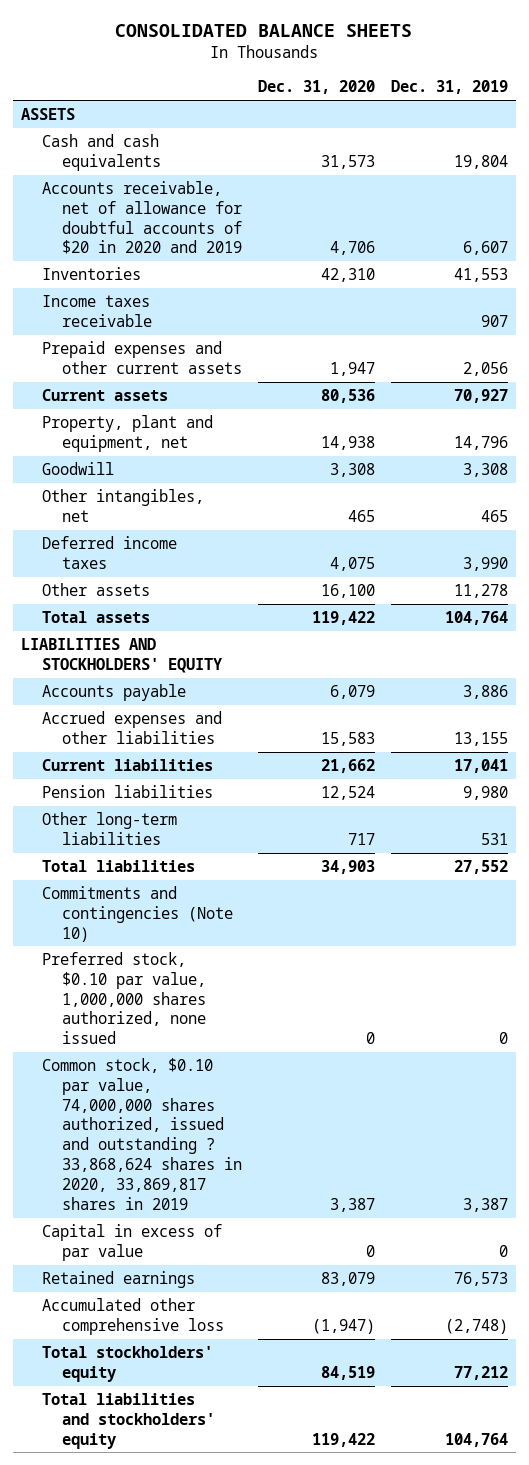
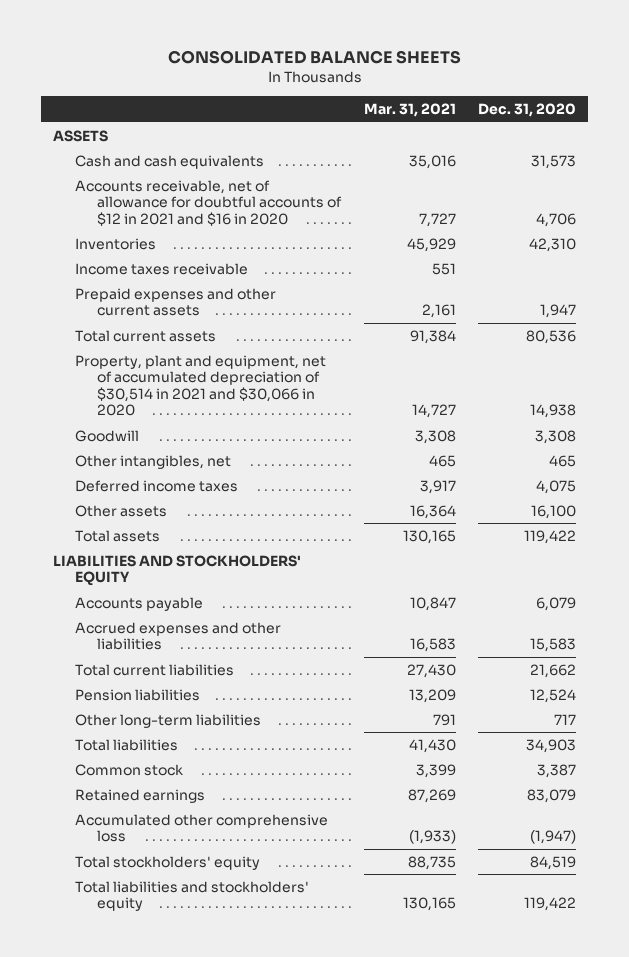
[390,80,508,95] Dec. 31, 2019 -> none
none -> [363,103,456,118] Mar. 31, 2021
[41,180,242,255] Accounts receivable, net of allowance for doubtful accounts of $20 in 2020 and 2019 -> [74,179,343,226] Accounts receivable, net of allowance for doubtful accounts of $12 in 2021 and $16 in 2020
[41,388,168,401] Current assets -> [74,329,216,342] Total current assets
[41,414,213,452] Property, plant and equipment, net -> [74,354,326,417] Property, plant and equipment, net of accumulated depreciation of $30,514 in 2021 and $30,066 in 2020
[41,758,213,771] Current liabilities -> [74,663,234,676] Total current liabilities
[41,885,233,942] Commitments and contingencies (Note 10) -> none
[41,951,206,1045] Preferred stock, $0.10 par value, 1,000,000 shares authorized, none issued -> none
[41,1223,222,1261] Capital in excess of par value -> none
[41,1057,242,1210] Common stock, $0.10 par value, 74,000,000 shares authorized, issued and outstanding ? 33,868,624 shares in 2020, 33,869,817 shares in 2019 -> [74,763,183,776] Common stock

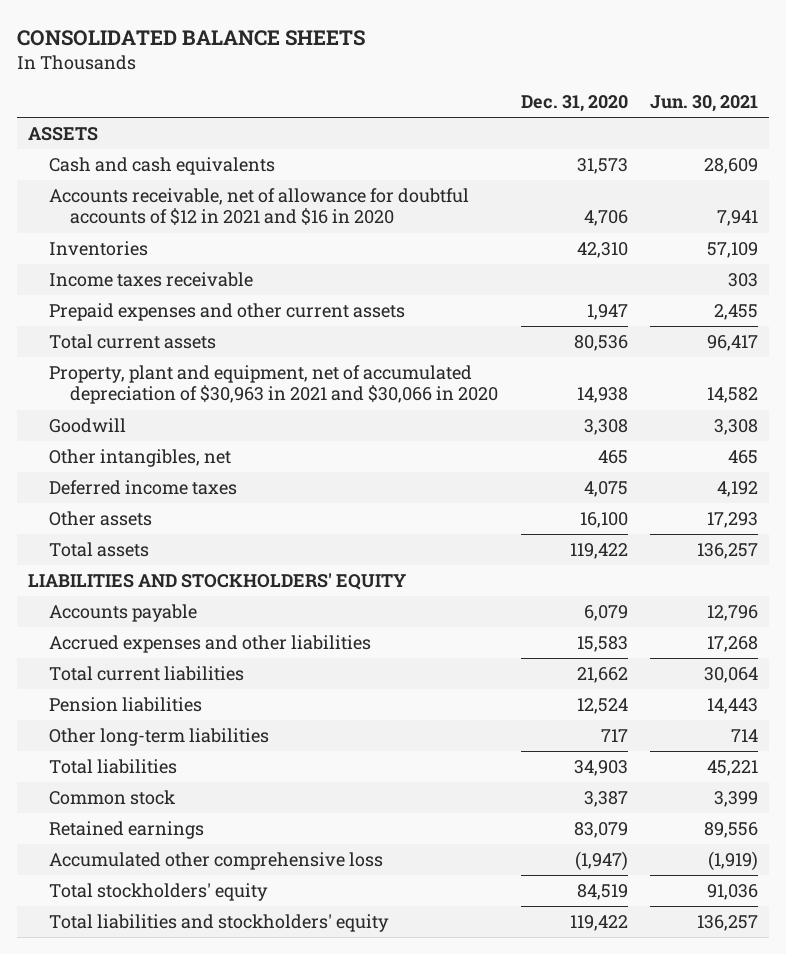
[363,103,456,118] Mar. 31, 2021 -> none
none -> [649,95,758,113] Jun. 30, 2021
[74,354,326,417] Property, plant and equipment, net of accumulated depreciation of $30,514 in 2021 and $30,066 in 2020 -> [49,364,499,405] Property, plant and equipment, net of accumulated depreciation of $30,963 in 2021 and $30,066 in 2020

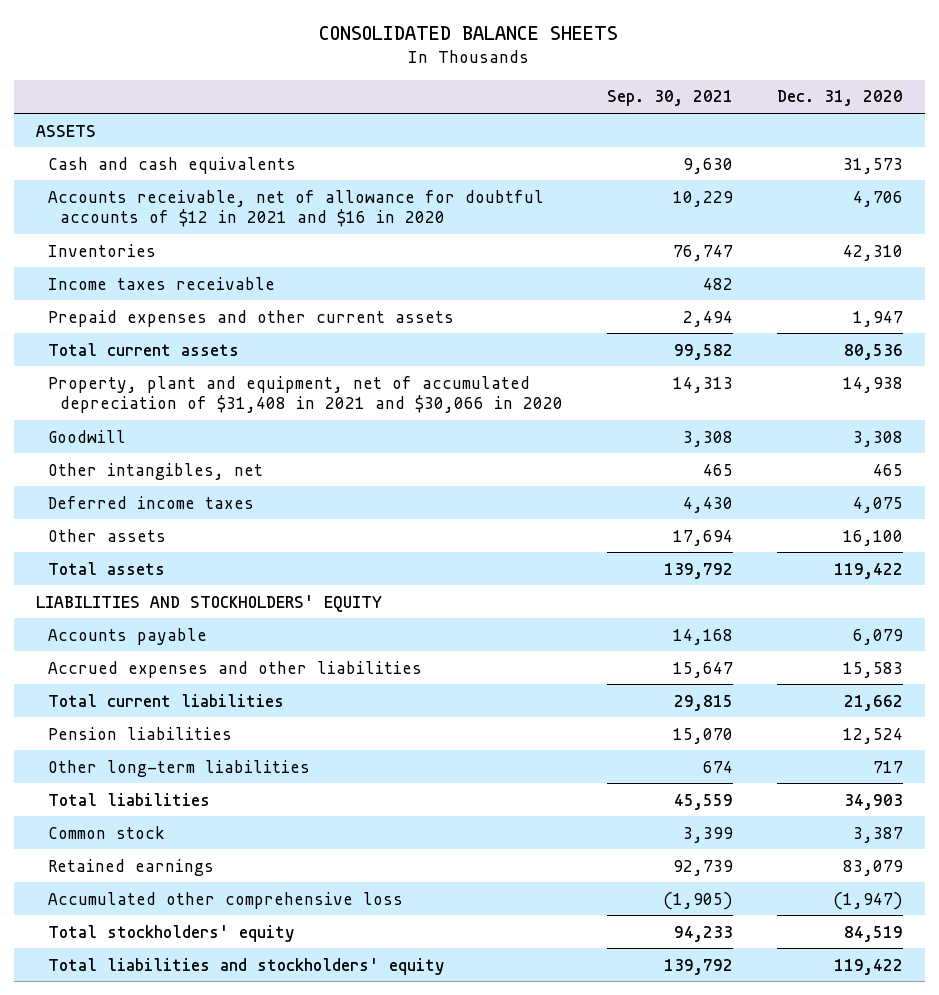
[649,95,758,113] Jun. 30, 2021 -> none
none -> [607,90,734,107] Sep. 30, 2021
[49,364,499,405] Property, plant and equipment, net of accumulated depreciation of $30,963 in 2021 and $30,066 in 2020 -> [47,375,564,414] Property, plant and equipment, net of accumulated depreciation of $31,408 in 2021 and $30,066 in 2020

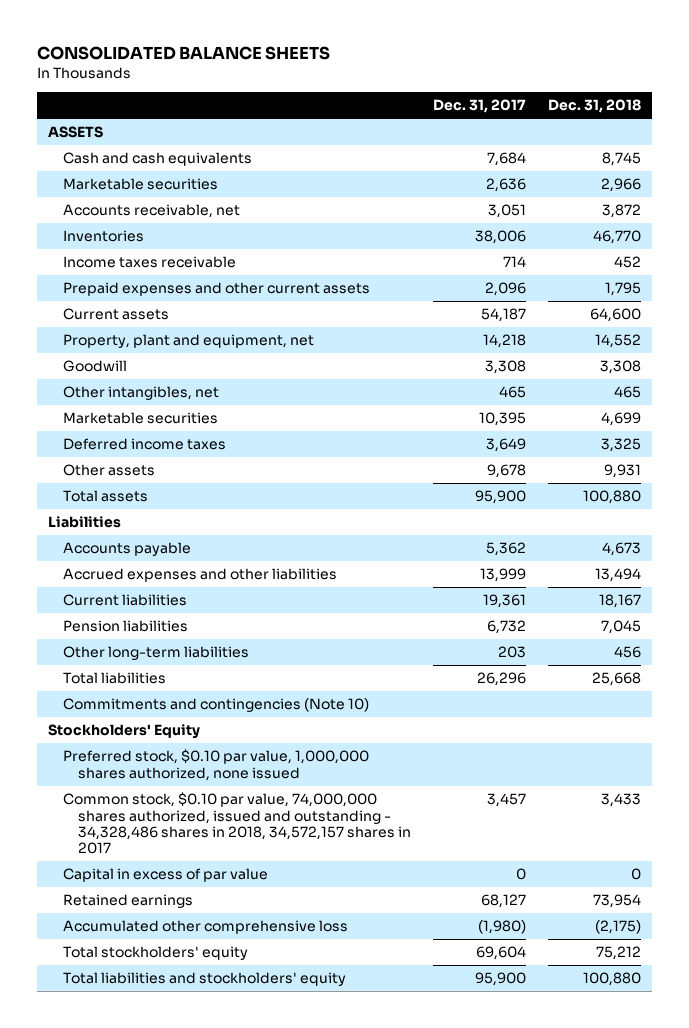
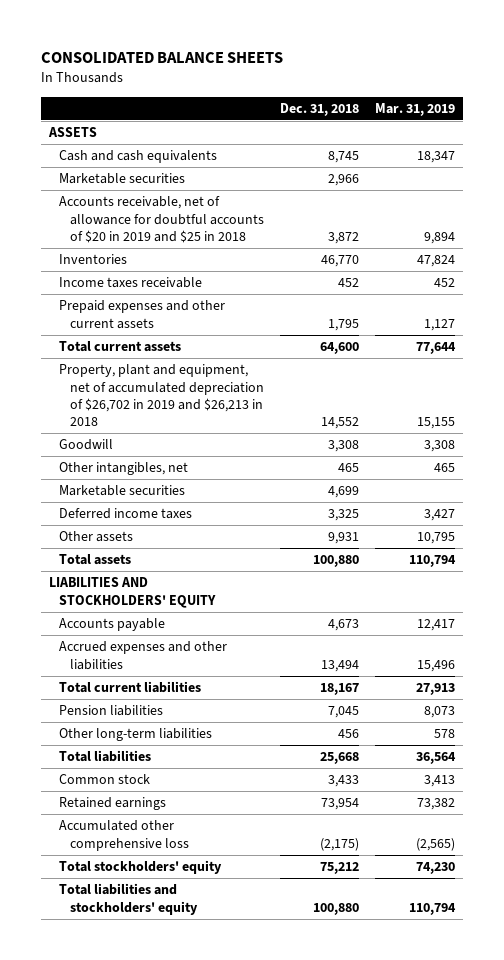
[433,99,527,114] Dec. 31, 2017 -> none
none -> [374,102,455,116] Mar. 31, 2019
[62,204,240,219] Accounts receivable, net -> [59,196,264,243] Accounts receivable, net of allowance for doubtful accounts of $20 in 2019 and $25 in 2018
[62,308,169,321] Current assets -> [59,341,182,353] Total current assets
[62,334,314,349] Property, plant and equipment, net -> [59,364,264,427] Property, plant and equipment, net of accumulated depreciation of $26,702 in 2019 and $26,213 in 2018
[47,516,121,529] Liabilities -> none
none -> [49,577,217,608] LIABILITIES AND STOCKHOLDERS' EQUITY
[62,594,187,607] Current liabilities -> [59,681,202,694] Total current liabilities
[62,698,369,713] Commitments and contingencies (Note 10) -> none
[47,724,200,740] Stockholders' Equity -> none
[62,749,369,781] Preferred stock, $0.10 par value, 1,000,000 shares authorized, none issued -> none
[62,868,268,883] Capital in excess of par value -> none
[62,792,412,855] Common stock, $0.10 par value, 74,000,000 shares authorized, issued and outstanding - 34,328,486 shares in 2018, 34,572,157 shares in 2017 -> [59,774,151,785] Common stock

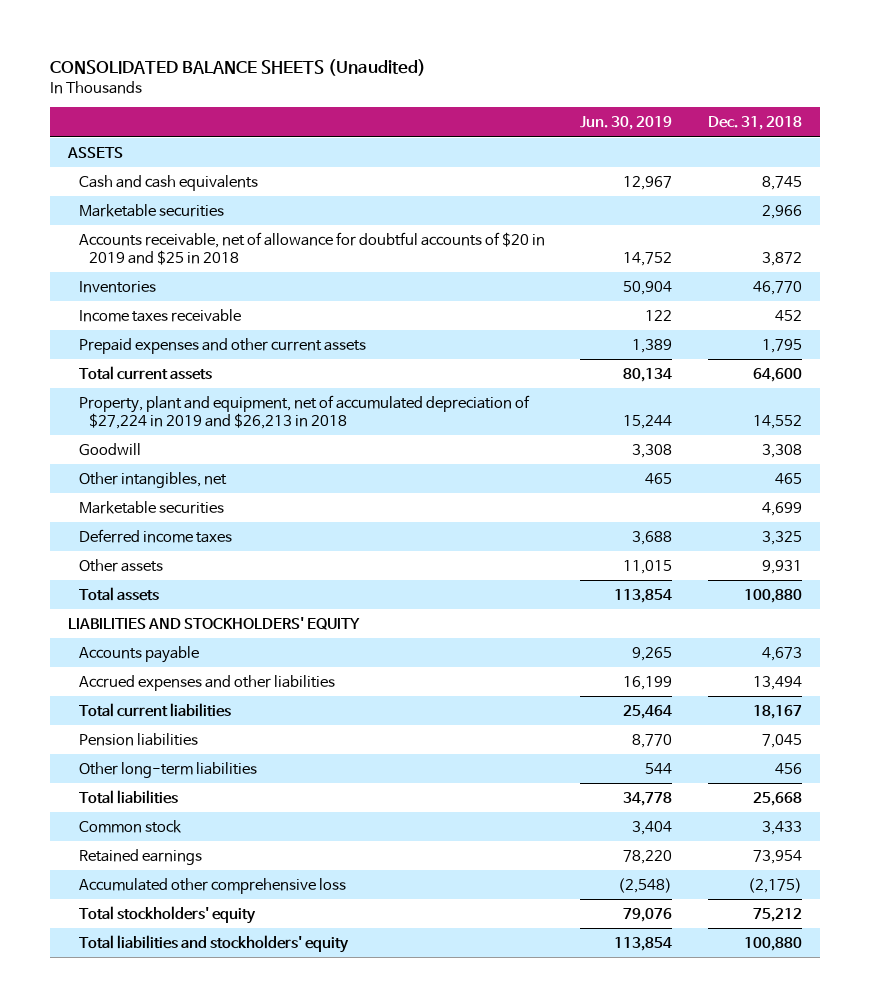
[41,52,284,64] CONSOLIDATED BALANCE SHEETS -> [50,59,427,77] CONSOLIDATED BALANCE SHEETS (Unaudited)
[374,102,455,116] Mar. 31, 2019 -> none
none -> [580,116,673,131] Jun. 30, 2019
[59,364,264,427] Property, plant and equipment, net of accumulated depreciation of $26,702 in 2019 and $26,213 in 2018 -> [78,394,530,429] Property, plant and equipment, net of accumulated depreciation of $27,224 in 2019 and $26,213 in 2018

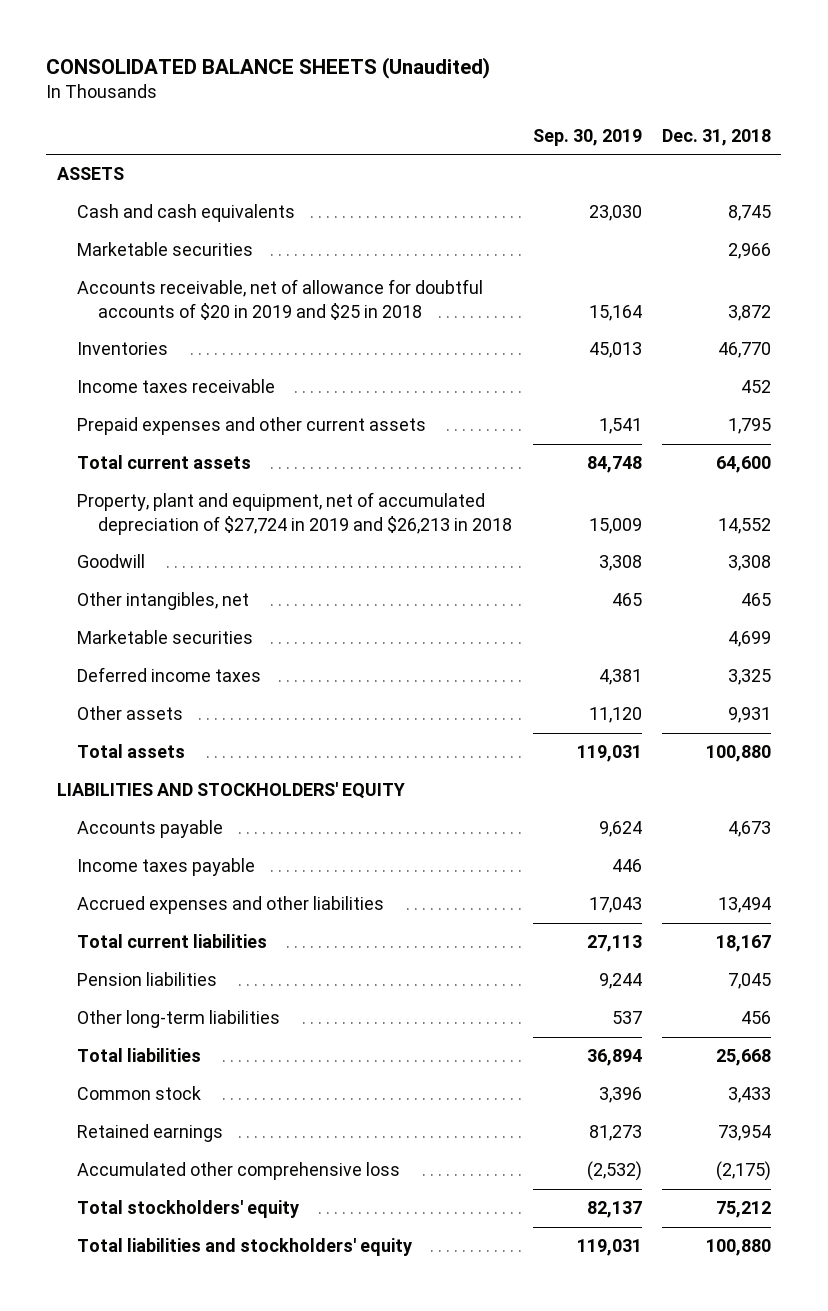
[580,116,673,131] Jun. 30, 2019 -> none
none -> [532,128,642,146] Sep. 30, 2019
[78,394,530,429] Property, plant and equipment, net of accumulated depreciation of $27,224 in 2019 and $26,213 in 2018 -> [77,492,512,535] Property, plant and equipment, net of accumulated depreciation of $27,724 in 2019 and $26,213 in 2018
none -> [77,858,256,877] Income taxes payable

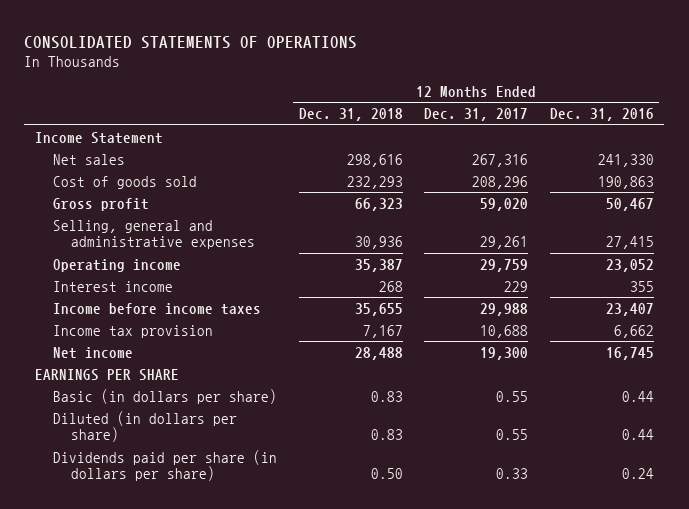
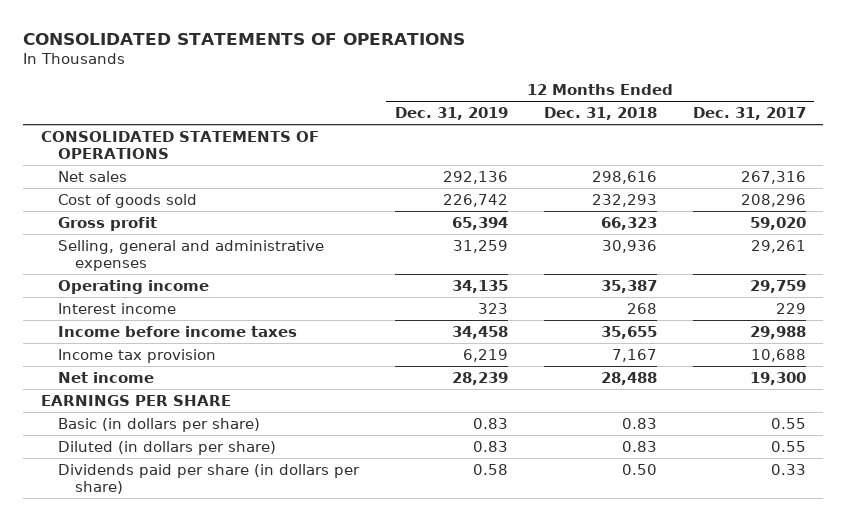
[549,108,654,122] Dec. 31, 2016 -> none
none -> [394,106,508,120] Dec. 31, 2019
[34,131,163,144] Income Statement -> [40,130,319,159] CONSOLIDATED STATEMENTS OF OPERATIONS

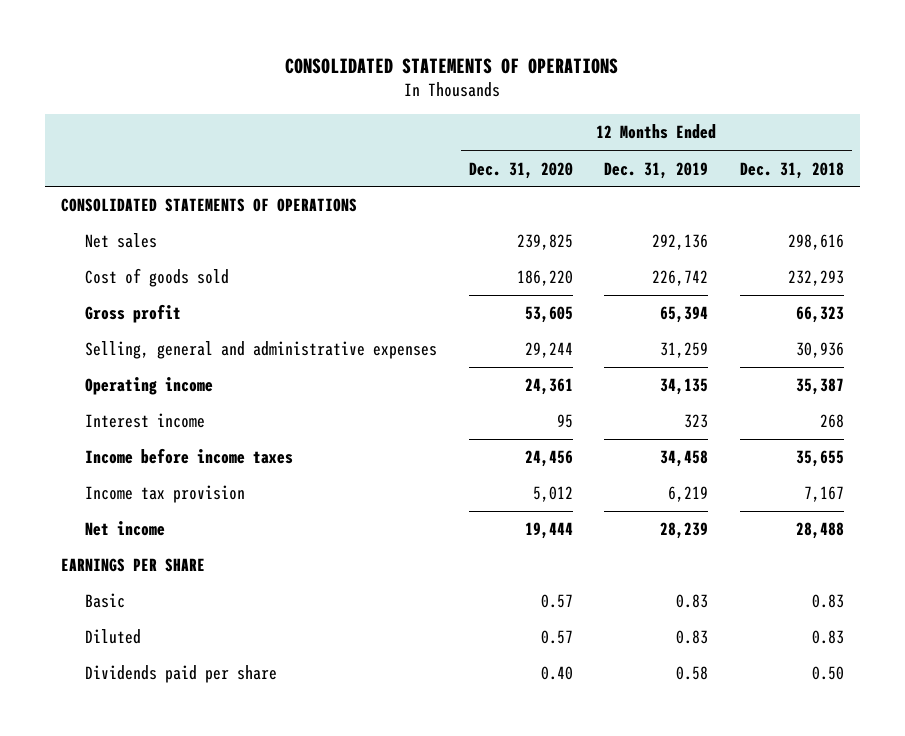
[692,106,806,120] Dec. 31, 2017 -> none
none -> [468,161,573,179] Dec. 31, 2020
[57,417,260,432] Basic (in dollars per share) -> [85,593,126,609] Basic
[57,440,276,455] Diluted (in dollars per share) -> [85,629,142,645] Diluted
[57,463,360,494] Dividends paid per share (in dollars per share) -> [85,665,278,684] Dividends paid per share

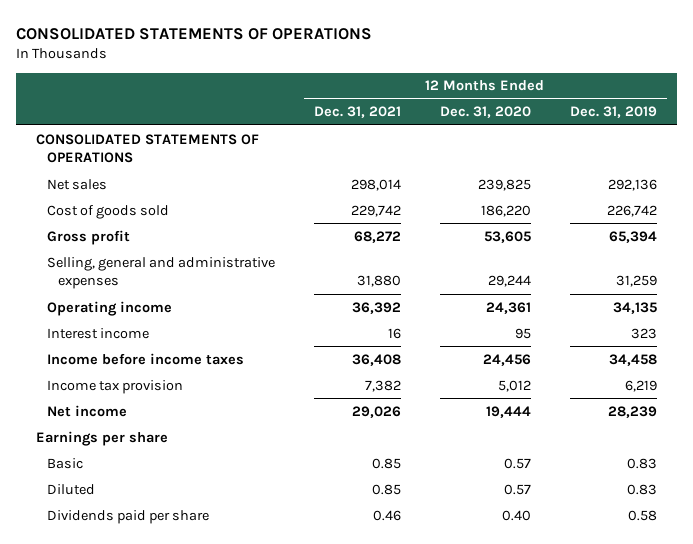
[739,161,844,179] Dec. 31, 2018 -> none
none -> [313,106,401,119] Dec. 31, 2021
[60,558,205,573] EARNINGS PER SHARE -> [35,430,168,446] Earnings per share

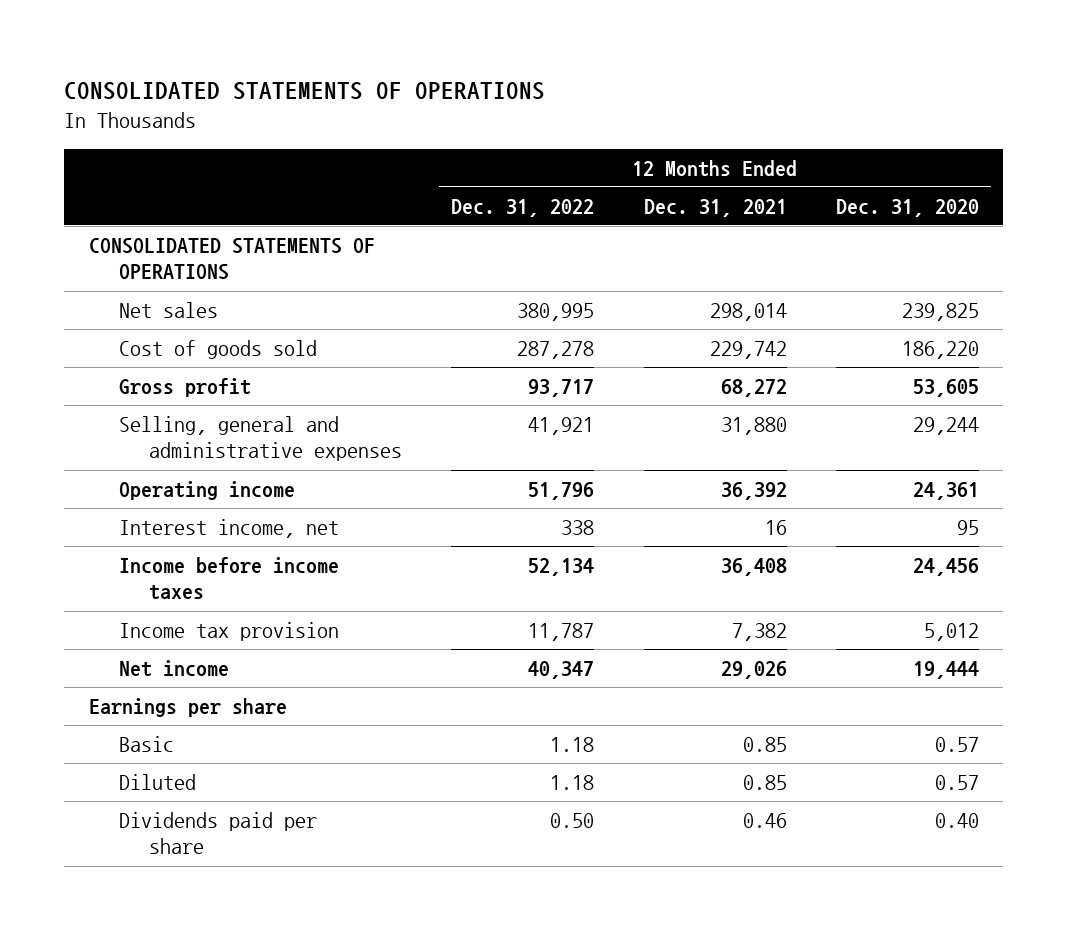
[570,106,658,119] Dec. 31, 2019 -> none
none -> [451,198,595,217] Dec. 31, 2022
[46,327,149,339] Interest income -> [118,518,339,538] Interest income, net

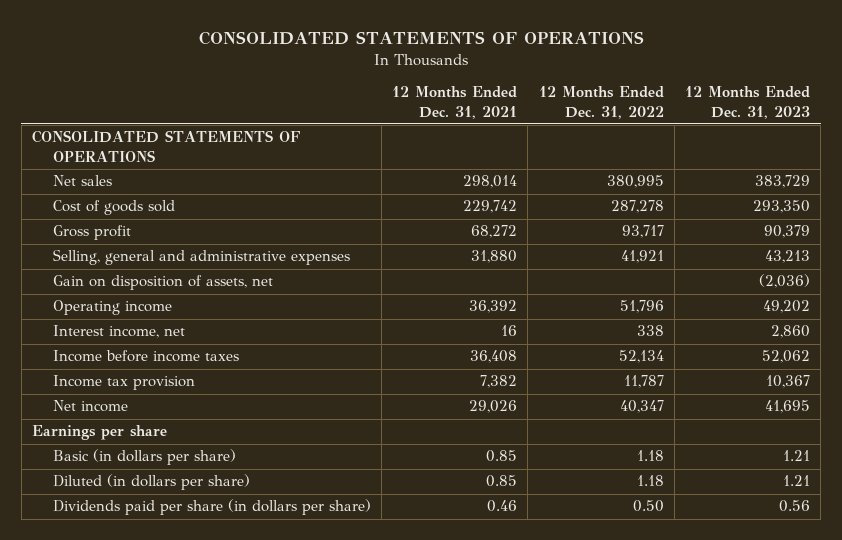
[835,198,979,217] Dec. 31, 2020 -> none
none -> [684,86,810,119] 12 Months Ended Dec. 31, 2023
none -> [53,275,274,291] Gain on disposition of assets, net
[118,735,174,752] Basic -> [53,449,237,466] Basic (in dollars per share)
[118,773,196,790] Diluted -> [53,474,251,491] Diluted (in dollars per share)
[118,811,317,855] Dividends paid per share -> [53,499,372,516] Dividends paid per share (in dollars per share)

